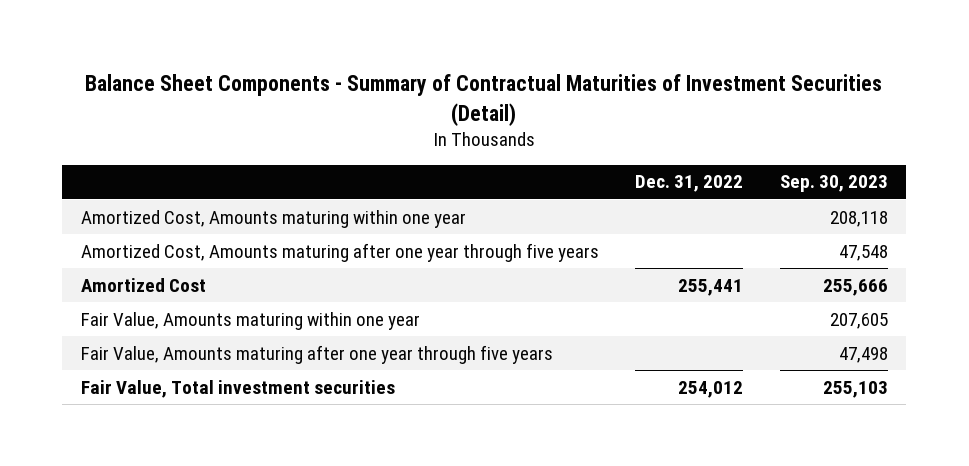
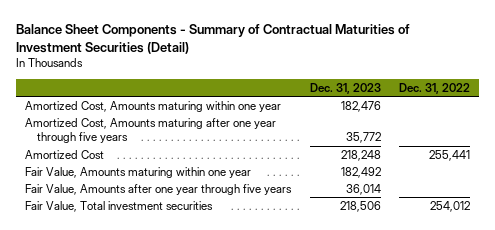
[779,175,888,193] Sep. 30, 2023 -> none
none -> [309,82,381,94] Dec. 31, 2023
[80,344,553,364] Fair Value, Amounts maturing after one year through five years -> [25,183,293,195] Fair Value, Amounts after one year through five years

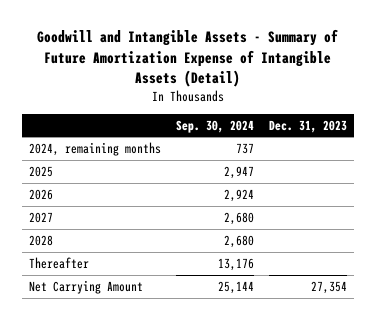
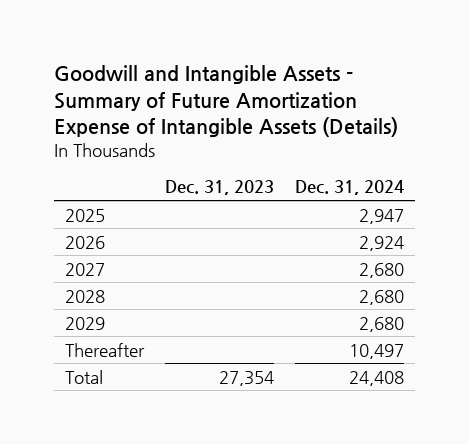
[37,29,339,88] Goodwill and Intangible Assets - Summary of Future Amortization Expense of Intangible Assets (Detail) -> [54,65,399,138] Goodwill and Intangible Assets - Summary of Future Amortization Expense of Intangible Assets (Details)
[176,119,255,133] Sep. 30, 2024 -> none
none -> [295,180,405,196] Dec. 31, 2024
[29,141,162,156] 2024, remaining months -> none
none -> [64,316,105,330] 2029
[29,279,144,294] Net Carrying Amount -> [64,369,103,384] Total

